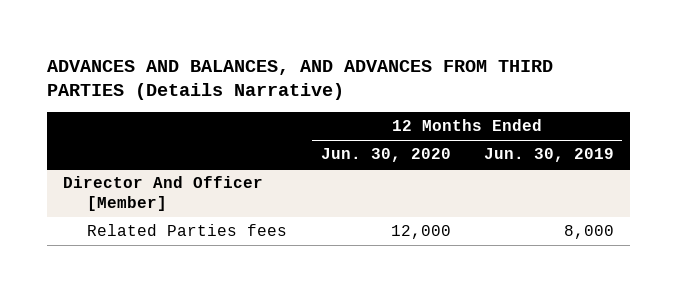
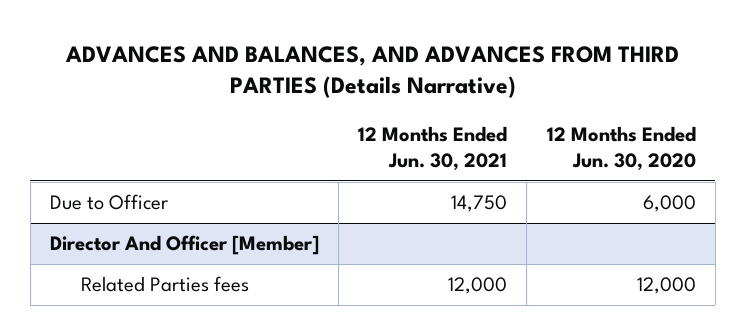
[483,148,614,163] Jun. 30, 2019 -> none
none -> [358,125,508,171] 12 Months Ended Jun. 30, 2021
none -> [49,194,168,211] Due to Officer

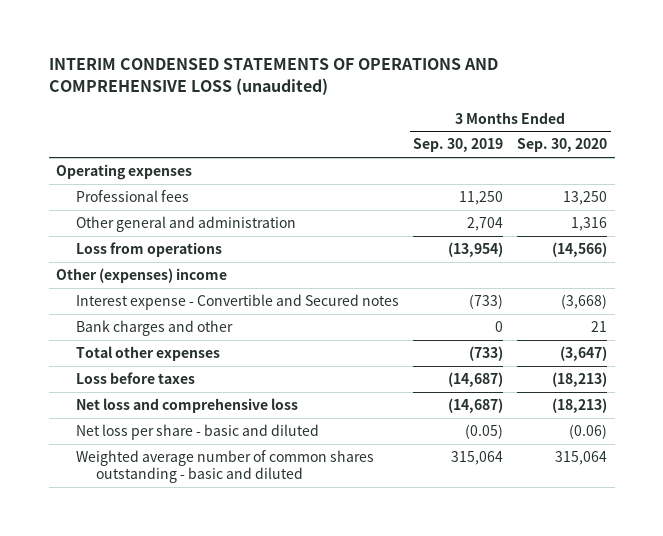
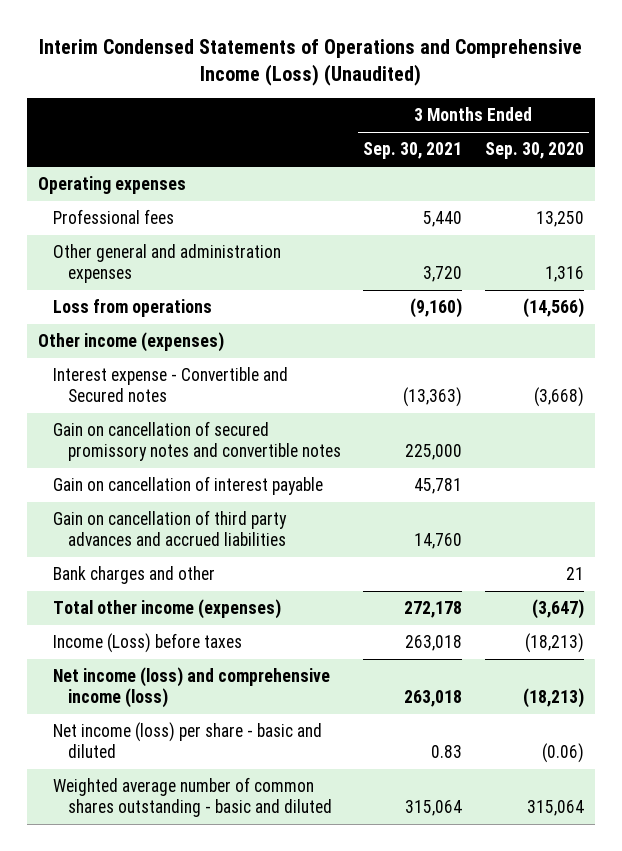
[48,58,498,95] INTERIM CONDENSED STATEMENTS OF OPERATIONS AND COMPREHENSIVE LOSS (unaudited) -> [38,38,582,86] Interim Condensed Statements of Operations and Comprehensive Income (Loss) (Unaudited)
[413,138,504,153] Sep. 30, 2019 -> none
none -> [363,142,463,160] Sep. 30, 2021
[75,215,296,232] Other general and administration -> [53,244,282,283] Other general and administration expenses
[55,267,227,283] Other (expenses) income -> [38,332,225,353] Other income (expenses)
none -> [53,421,342,461] Gain on cancellation of secured promissory notes and convertible notes
none -> [53,476,324,496] Gain on cancellation of interest payable
none -> [53,510,288,546] Gain on cancellation of third party advances and accrued liabilities
[75,345,220,361] Total other expenses -> [53,599,282,620] Total other income (expenses)
[75,371,195,384] Loss before taxes -> [53,633,243,654] Income (Loss) before taxes
[75,397,298,413] Net loss and comprehensive loss -> [53,667,331,708] Net income (loss) and comprehensive income (loss)
[75,423,319,440] Net loss per share - basic and diluted -> [53,722,323,758] Net income (loss) per share - basic and diluted

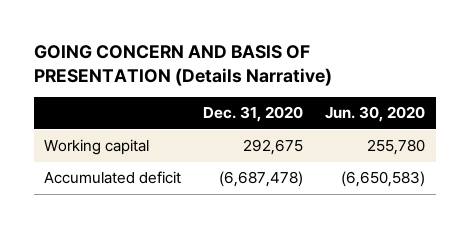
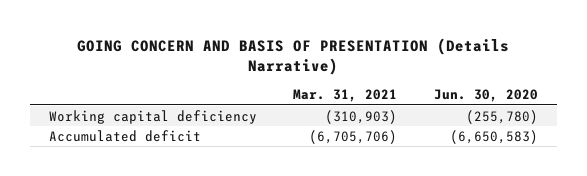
[203,106,304,123] Dec. 31, 2020 -> none
none -> [293,89,398,103] Mar. 31, 2021
[44,139,150,156] Working capital -> [48,109,257,124] Working capital deficiency
[367,139,426,156] 255,780 -> [466,109,539,124] (255,780)

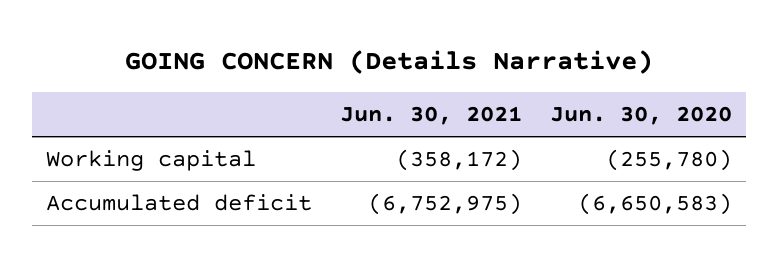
[77,37,510,76] GOING CONCERN AND BASIS OF PRESENTATION (Details Narrative) -> [124,49,653,74] GOING CONCERN (Details Narrative)
[293,89,398,103] Mar. 31, 2021 -> none
none -> [339,106,522,126] Jun. 30, 2021
[48,109,257,124] Working capital deficiency -> [45,149,256,171] Working capital

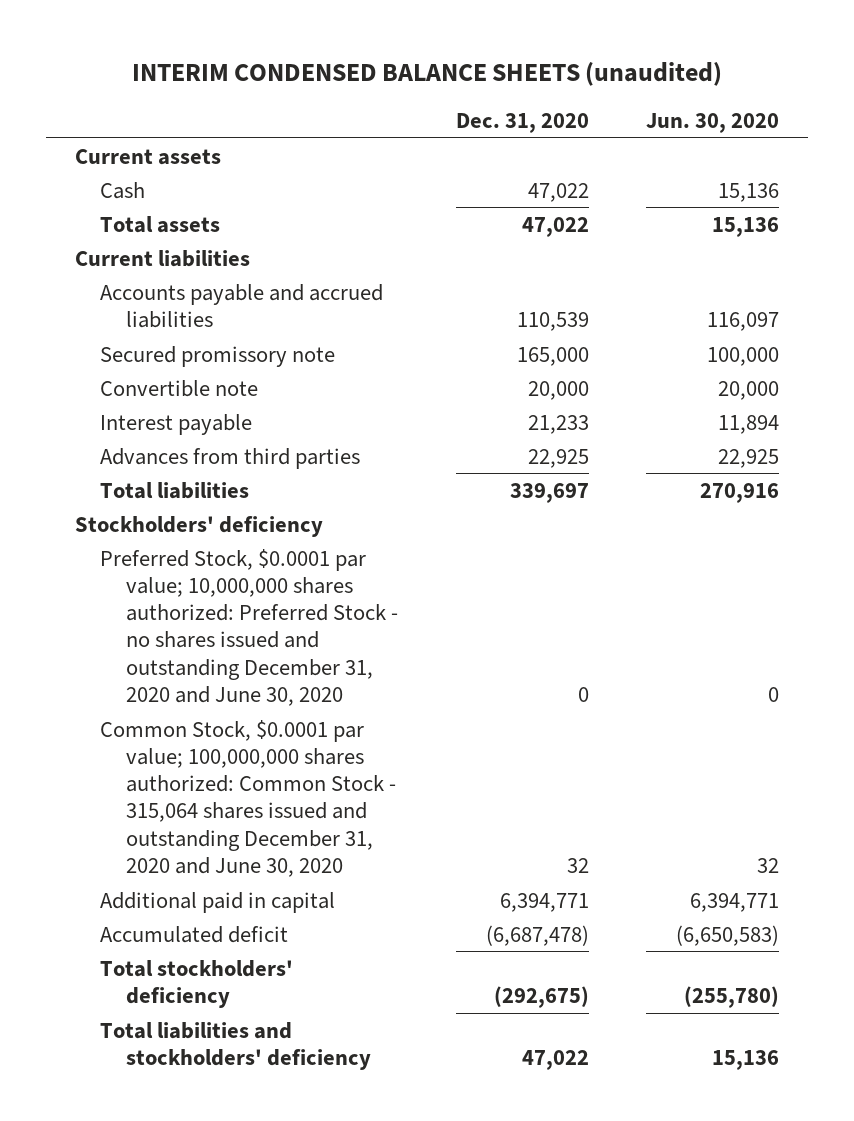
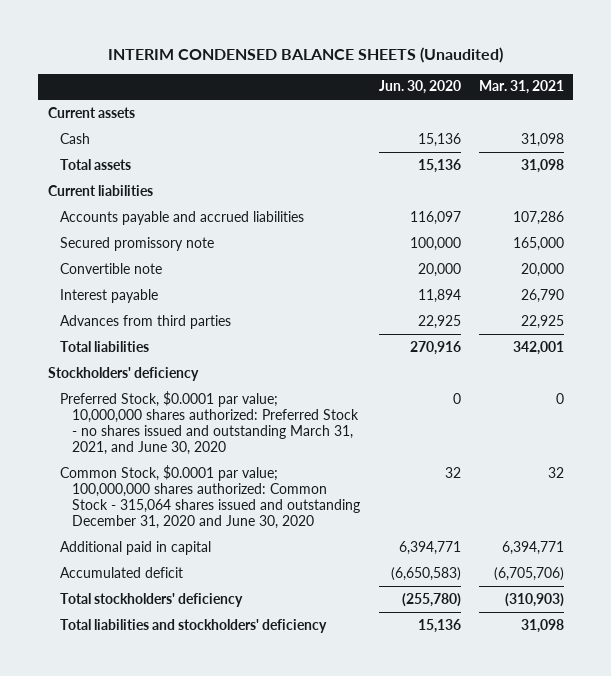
[132,61,723,86] INTERIM CONDENSED BALANCE SHEETS (unaudited) -> [107,46,503,63] INTERIM CONDENSED BALANCE SHEETS (Unaudited)
[455,113,589,134] Dec. 31, 2020 -> none
none -> [478,80,564,95] Mar. 31, 2021
[100,548,398,707] Preferred Stock, $0.0001 par value; 10,000,000 shares authorized: Preferred Stock - no shares issued and outstanding December 31, 2020 and June 30, 2020 -> [59,390,360,455] Preferred Stock, $0.0001 par value; 10,000,000 shares authorized: Preferred Stock - no shares issued and outstanding March 31, 2021, and June 30, 2020

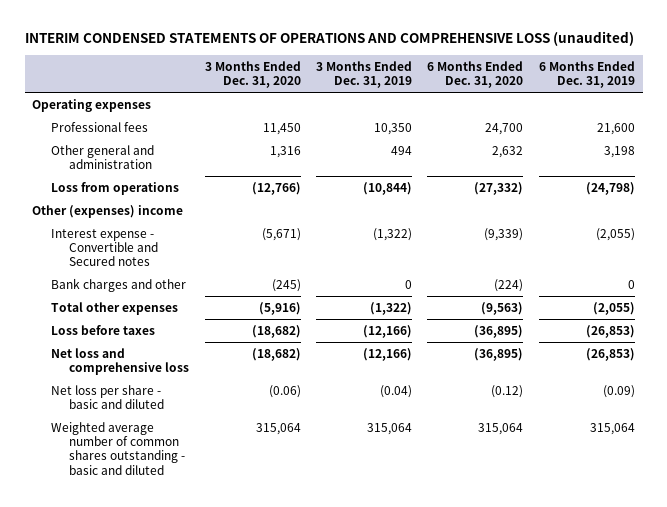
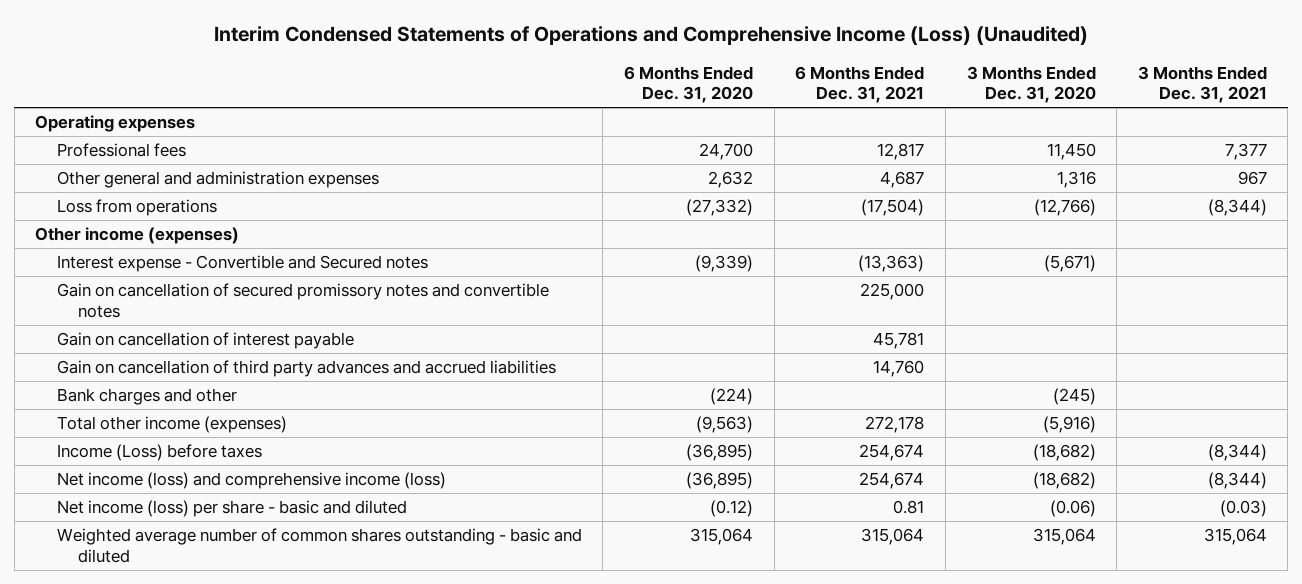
[24,31,634,47] INTERIM CONDENSED STATEMENTS OF OPERATIONS AND COMPREHENSIVE LOSS (unaudited) -> [214,25,1089,45] Interim Condensed Statements of Operations and Comprehensive Income (Loss) (Unaudited)
[316,60,413,88] 3 Months Ended Dec. 31, 2019 -> none
[538,60,635,88] 6 Months Ended Dec. 31, 2019 -> none
none -> [795,65,925,104] 6 Months Ended Dec. 31, 2021
none -> [1137,65,1267,104] 3 Months Ended Dec. 31, 2021
[50,144,154,170] Other general and administration -> [56,171,379,189] Other general and administration expenses
[32,204,184,218] Other (expenses) income -> [35,227,240,245] Other income (expenses)
none -> [56,283,549,318] Gain on cancellation of secured promissory notes and convertible notes
none -> [56,332,354,350] Gain on cancellation of interest payable
none -> [56,360,556,378] Gain on cancellation of third party advances and accrued liabilities
[50,301,178,315] Total other expenses -> [56,416,287,434] Total other income (expenses)
[50,324,155,335] Loss before taxes -> [56,444,262,462] Income (Loss) before taxes
[50,347,190,376] Net loss and comprehensive loss -> [56,472,446,490] Net income (loss) and comprehensive income (loss)
[50,384,165,410] Net loss per share - basic and diluted -> [56,500,407,518] Net income (loss) per share - basic and diluted

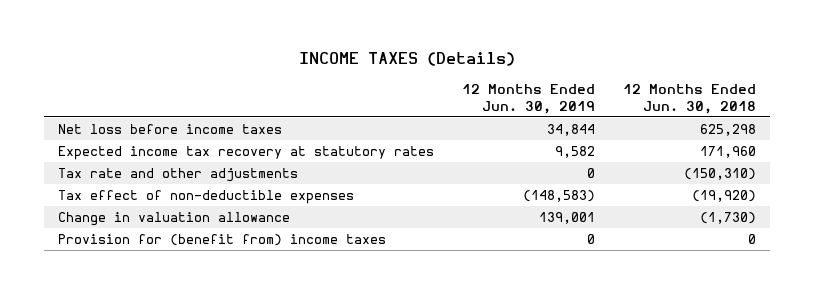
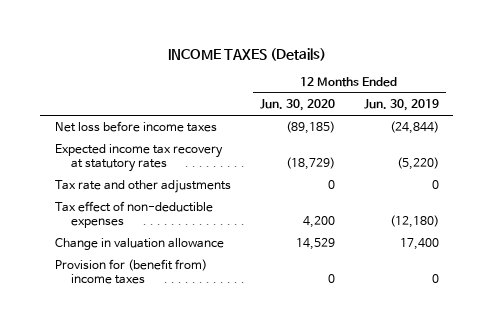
[622,83,756,114] 12 Months Ended Jun. 30, 2018 -> none
none -> [259,98,335,111] Jun. 30, 2020
[546,124,595,137] 34,844 -> [389,121,439,135] (24,844)
[554,146,595,159] 9,582 -> [396,156,439,170] (5,220)
[522,190,595,203] (148,583) -> [389,214,439,228] (12,180)
[538,212,595,225] 139,001 -> [399,238,439,251] 17,400

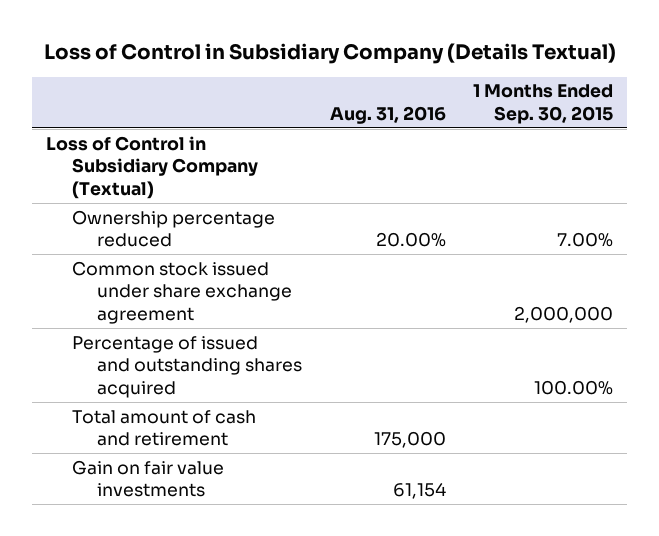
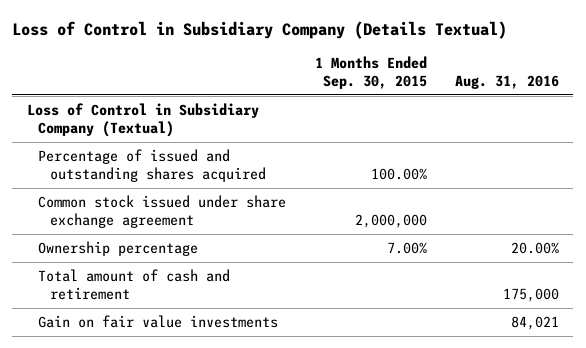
[71,209,275,248] Ownership percentage reduced -> none
[71,260,293,324] Common stock issued under share exchange agreement -> [38,194,287,228] Common stock issued under share exchange agreement
none -> [38,240,199,256] Ownership percentage
[392,482,446,500] 61,154 -> [511,315,560,330] 84,021

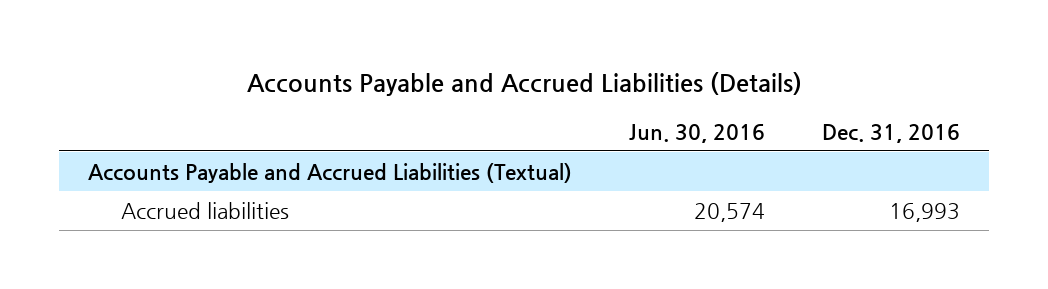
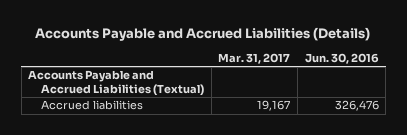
[822,123,961,143] Dec. 31, 2016 -> none
none -> [218,52,291,64] Mar. 31, 2017
[693,202,765,222] 20,574 -> [334,100,379,112] 326,476

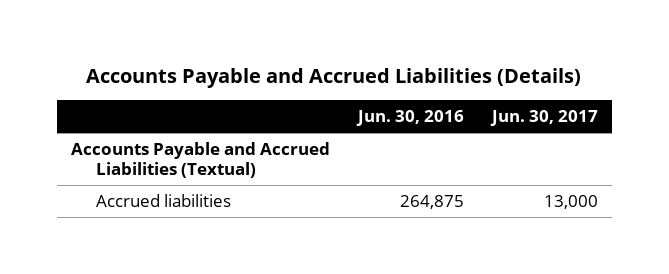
[218,52,291,64] Mar. 31, 2017 -> none
none -> [489,110,598,127] Jun. 30, 2017
[334,100,379,112] 326,476 -> [399,195,464,210] 264,875

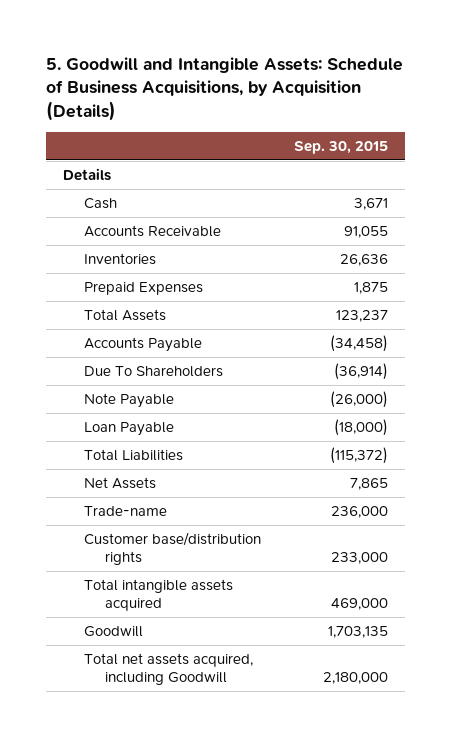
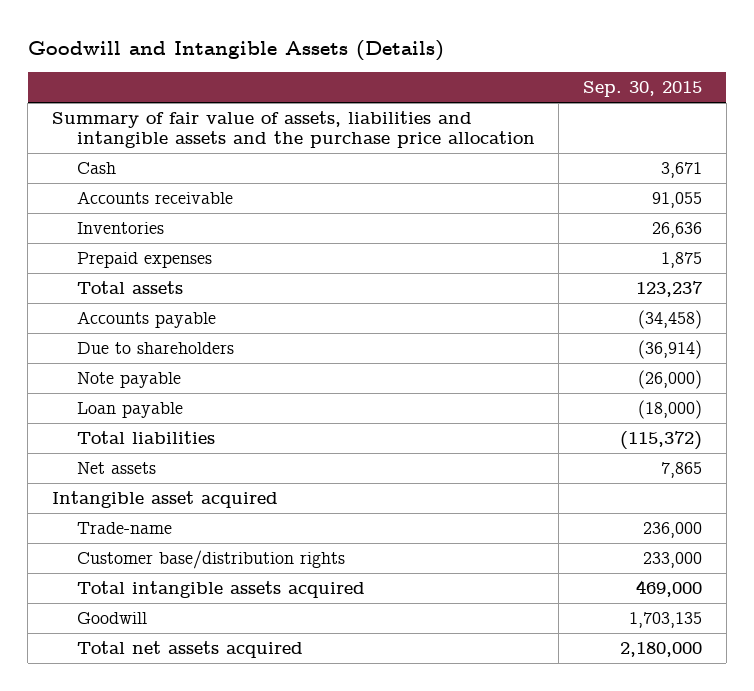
[46,56,404,121] 5. Goodwill and Intangible Assets: Schedule of Business Acquisitions, by Acquisition (Details) -> [27,39,444,61] Goodwill and Intangible Assets (Details)
[62,168,111,182] Details -> none
none -> [51,111,535,149] Summary of fair value of assets, liabilities and intangible assets and the purchase price allocation
[84,225,222,238] Accounts Receivable -> [76,191,233,205] Accounts receivable
[84,282,204,296] Prepaid Expenses -> [76,252,212,269] Prepaid expenses
[84,309,167,322] Total Assets -> [76,281,183,295] Total assets
[84,337,203,353] Accounts Payable -> [76,311,216,329] Accounts payable
[84,366,224,378] Due To Shareholders -> [76,342,234,355] Due to shareholders
[84,393,175,409] Note Payable -> [76,372,181,389] Note payable
[84,422,175,437] Loan Payable -> [76,402,183,419] Loan payable
[84,449,184,462] Total Liabilities -> [76,431,215,445] Total liabilities
[84,477,157,490] Net Assets -> [76,462,156,475] Net assets
none -> [51,491,278,509] Intangible asset acquired
[84,653,254,686] Total net assets acquired, including Goodwill -> [76,641,303,659] Total net assets acquired

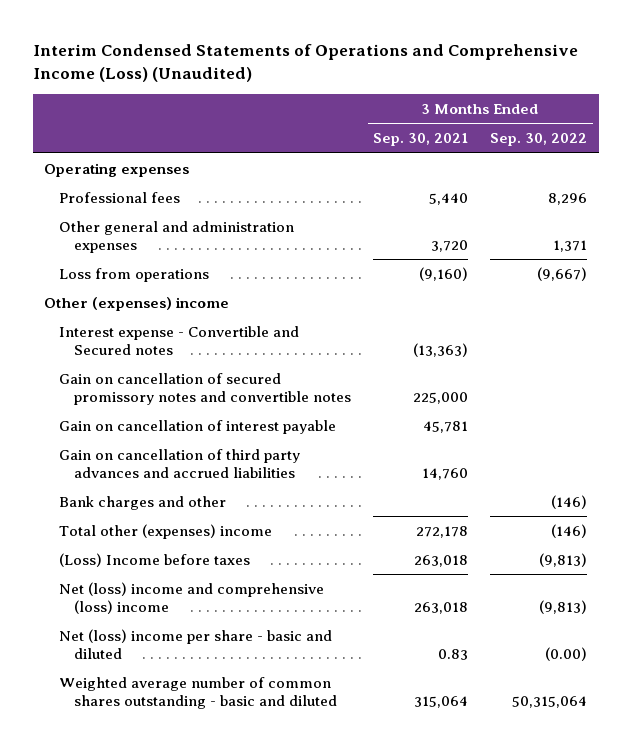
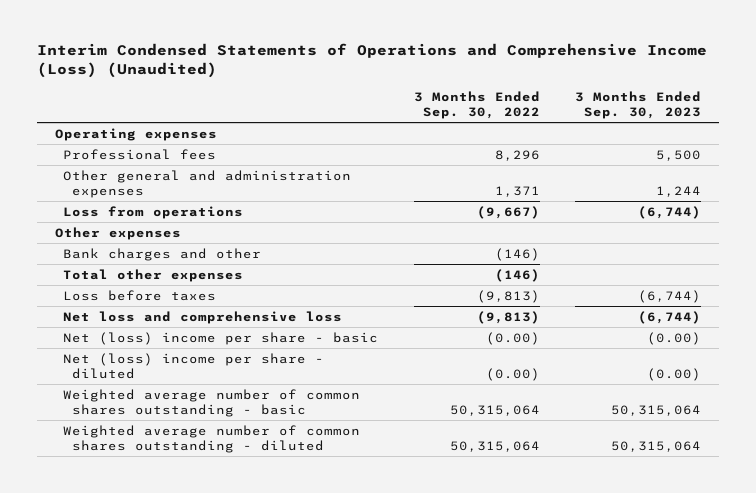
[373,133,469,147] Sep. 30, 2021 -> none
none -> [575,90,702,120] 3 Months Ended Sep. 30, 2023
[59,325,300,355] Interest expense - Convertible and Secured notes -> none
[59,372,352,405] Gain on cancellation of secured promissory notes and convertible notes -> none
[59,419,337,434] Gain on cancellation of interest payable -> none
[59,448,301,478] Gain on cancellation of third party advances and accrued liabilities -> none
[44,296,230,311] Other (expenses) income -> [54,226,181,240] Other expenses
[59,523,273,539] Total other (expenses) income -> [63,268,244,282] Total other expenses
[59,552,251,567] (Loss) Income before taxes -> [63,289,217,301] Loss before taxes
[59,581,325,614] Net (loss) income and comprehensive (loss) income -> [63,310,343,324] Net loss and comprehensive loss
[59,628,333,659] Net (loss) income per share - basic and diluted -> [63,331,379,345] Net (loss) income per share - basic
none -> [63,352,325,379] Net (loss) income per share - diluted
[59,676,338,709] Weighted average number of common shares outstanding - basic and diluted -> [63,388,361,417] Weighted average number of common shares outstanding - basic
none -> [63,424,361,453] Weighted average number of common shares outstanding - diluted

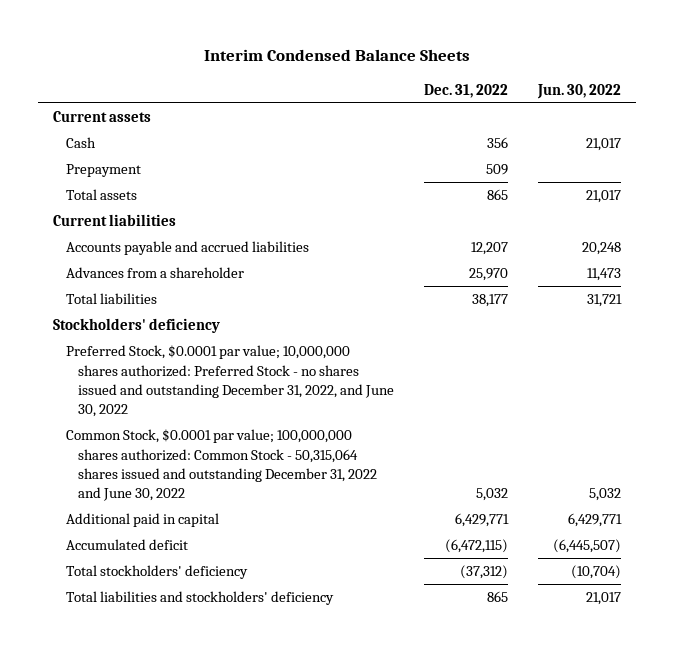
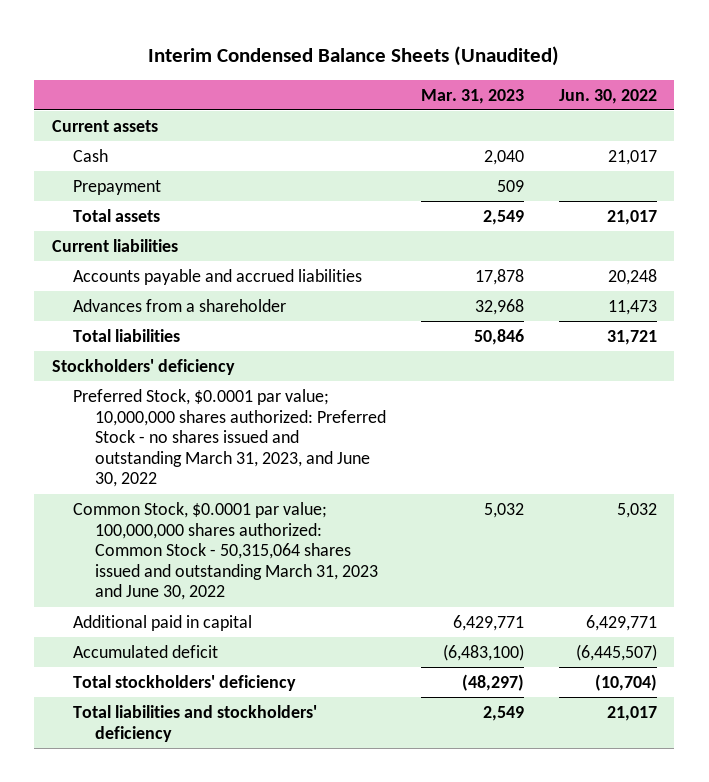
[204,49,471,62] Interim Condensed Balance Sheets -> [148,45,560,66] Interim Condensed Balance Sheets (Unaudited)
[424,83,509,98] Dec. 31, 2022 -> none
none -> [420,88,524,104] Mar. 31, 2023
[65,345,394,418] Preferred Stock, $0.0001 par value; 10,000,000 shares authorized: Preferred Stock - no shares issued and outstanding December 31, 2022, and June 30, 2022 -> [73,388,386,488] Preferred Stock, $0.0001 par value; 10,000,000 shares authorized: Preferred Stock - no shares issued and outstanding March 31, 2023, and June 30, 2022
[65,429,377,502] Common Stock, $0.0001 par value; 100,000,000 shares authorized: Common Stock - 50,315,064 shares issued and outstanding December 31, 2022 and June 30, 2022 -> [73,501,378,601] Common Stock, $0.0001 par value; 100,000,000 shares authorized: Common Stock - 50,315,064 shares issued and outstanding March 31, 2023 and June 30, 2022

